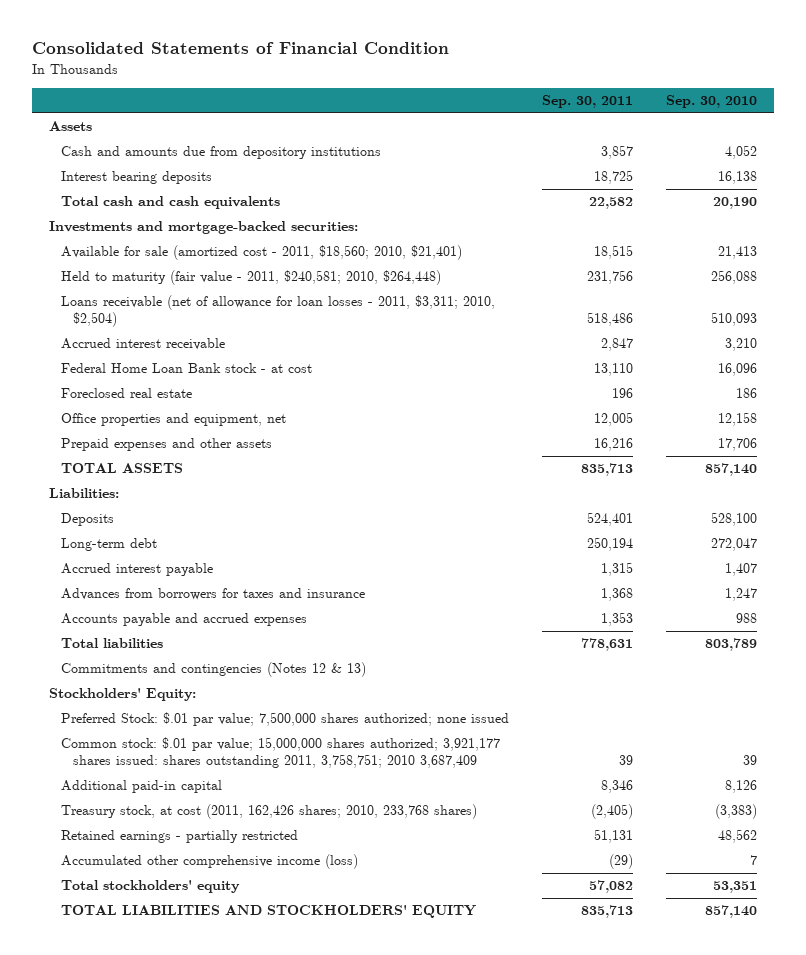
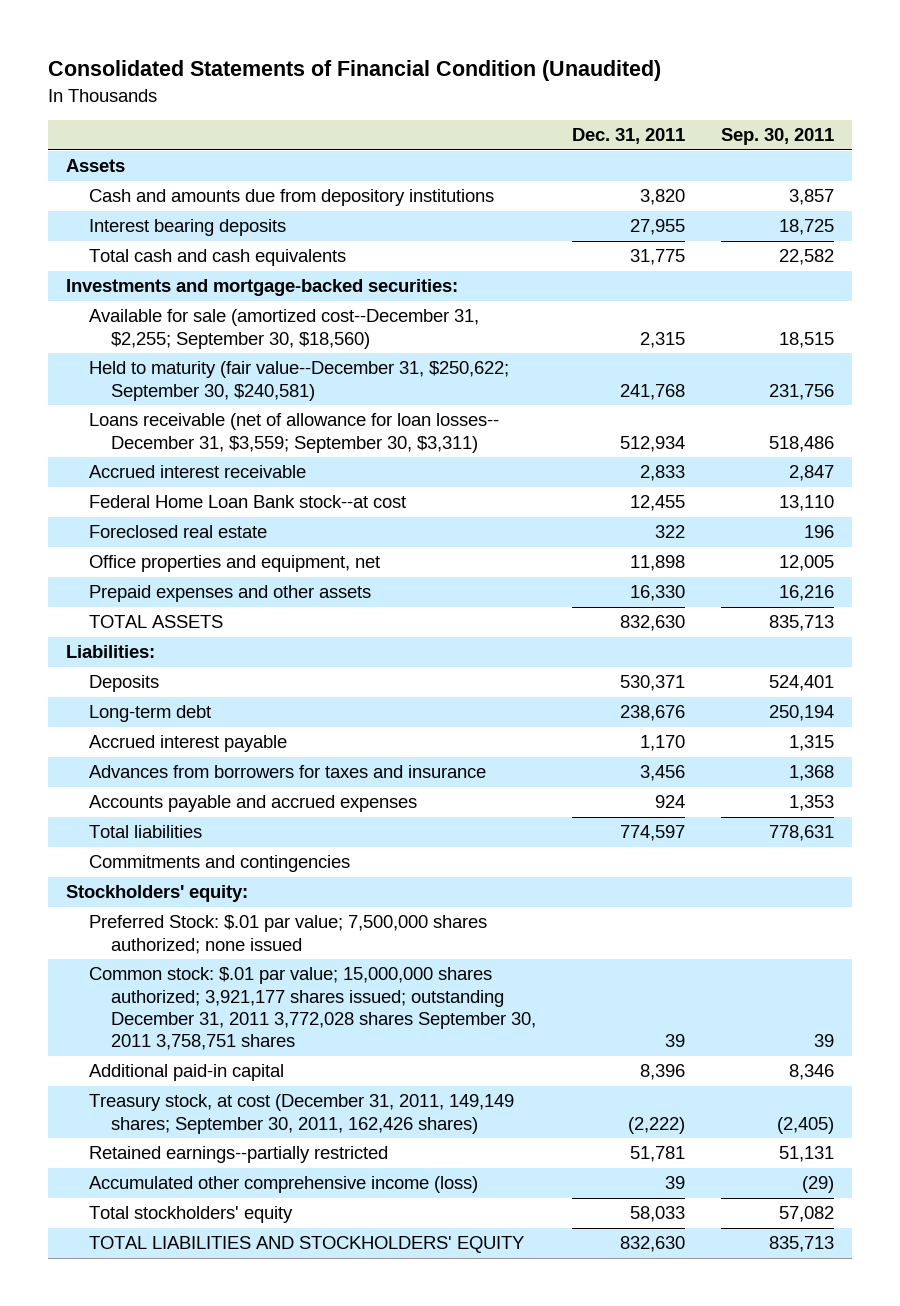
[32,42,450,55] Consolidated Statements of Financial Condition -> [47,60,661,82] Consolidated Statements of Financial Condition (Unaudited)
[666,95,758,109] Sep. 30, 2010 -> none
none -> [572,128,686,145] Dec. 31, 2011
[60,245,462,261] Available for sale (amortized cost - 2011, $18,560; 2010, $21,401) -> [88,309,479,349] Available for sale (amortized cost--December 31, $2,255; September 30, $18,560)
[60,270,441,286] Held to maturity (fair value - 2011, $240,581; 2010, $264,448) -> [88,361,509,401] Held to maturity (fair value--December 31, $250,622; September 30, $240,581)
[60,295,495,328] Loans receivable (net of allowance for loan losses - 2011, $3,311; 2010, $2,504) -> [88,413,499,453] Loans receivable (net of allowance for loan losses-- December 31, $3,559; September 30, $3,311)
[60,363,312,374] Federal Home Loan Bank stock - at cost -> [88,495,406,509] Federal Home Loan Bank stock--at cost
[60,662,366,678] Commitments and contingencies (Notes 12 & 13) -> [88,855,350,873] Commitments and contingencies
[48,688,196,702] Stockholders' Equity: -> [65,885,248,903] Stockholders' equity:
[60,737,500,769] Common stock: $.01 par value; 15,000,000 shares authorized; 3,921,177 shares issued: shares outstanding 2011, 3,758,751; 2010 3,687,409 -> [88,967,537,1051] Common stock: $.01 par value; 15,000,000 shares authorized; 3,921,177 shares issued; outstanding December 31, 2011 3,772,028 shares September 30, 2011 3,758,751 shares
[60,804,477,820] Treasury stock, at cost (2011, 162,426 shares; 2010, 233,768 shares) -> [88,1094,514,1134] Treasury stock, at cost (December 31, 2011, 149,149 shares; September 30, 2011, 162,426 shares)
[60,830,298,844] Retained earnings - partially restricted -> [88,1146,388,1164] Retained earnings--partially restricted

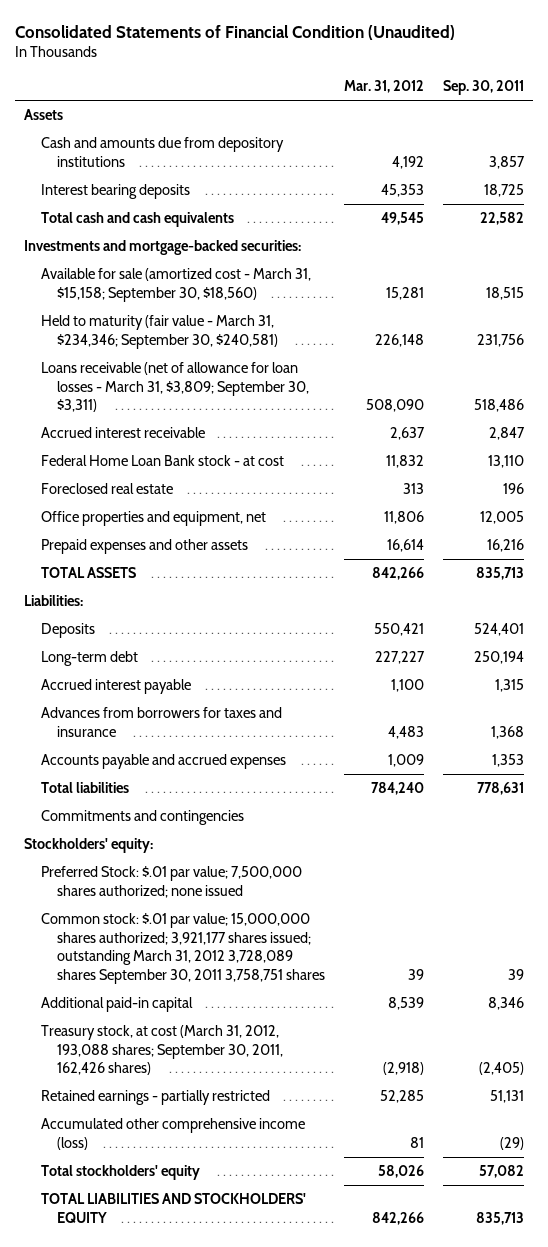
[572,128,686,145] Dec. 31, 2011 -> none
none -> [343,80,424,94] Mar. 31, 2012
[88,309,479,349] Available for sale (amortized cost--December 31, $2,255; September 30, $18,560) -> [40,268,311,302] Available for sale (amortized cost - March 31, $15,158; September 30, $18,560)
[88,361,509,401] Held to maturity (fair value--December 31, $250,622; September 30, $240,581) -> [40,315,278,349] Held to maturity (fair value - March 31, $234,346; September 30, $240,581)
[88,413,499,453] Loans receivable (net of allowance for loan losses-- December 31, $3,559; September 30, $3,311) -> [40,362,309,413] Loans receivable (net of allowance for loan losses - March 31, $3,809; September 30, $3,311)
[88,495,406,509] Federal Home Loan Bank stock--at cost -> [40,455,284,467] Federal Home Loan Bank stock - at cost
[88,967,537,1051] Common stock: $.01 par value; 15,000,000 shares authorized; 3,921,177 shares issued; outstanding December 31, 2011 3,772,028 shares September 30, 2011 3,758,751 shares -> [40,913,325,984] Common stock: $.01 par value; 15,000,000 shares authorized; 3,921,177 shares issued; outstanding March 31, 2012 3,728,089 shares September 30, 2011 3,758,751 shares
[88,1094,514,1134] Treasury stock, at cost (December 31, 2011, 149,149 shares; September 30, 2011, 162,426 shares) -> [40,1025,283,1076] Treasury stock, at cost (March 31, 2012, 193,088 shares; September 30, 2011, 162,426 shares)
[88,1146,388,1164] Retained earnings--partially restricted -> [40,1090,270,1106] Retained earnings - partially restricted

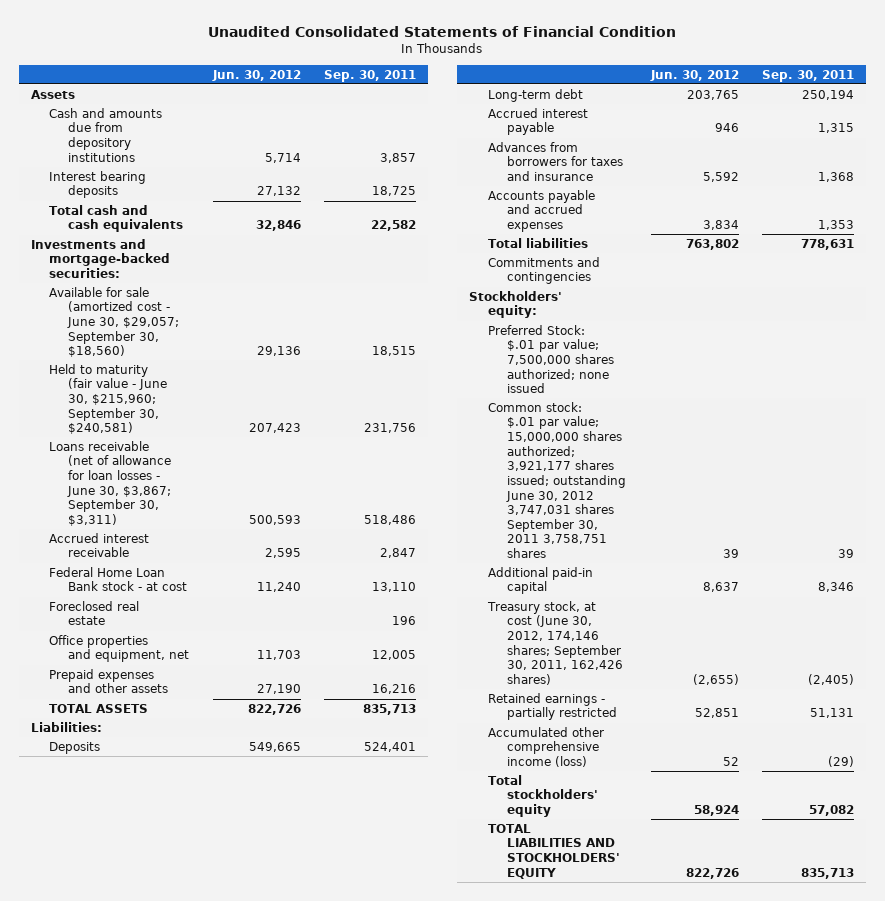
[14,24,455,40] Consolidated Statements of Financial Condition (Unaudited) -> [208,26,677,38] Unaudited Consolidated Statements of Financial Condition
[343,80,424,94] Mar. 31, 2012 -> none
none -> [211,69,301,81] Jun. 30, 2012
[40,268,311,302] Available for sale (amortized cost - March 31, $15,158; September 30, $18,560) -> [49,286,180,358] Available for sale (amortized cost - June 30, $29,057; September 30, $18,560)
[40,315,278,349] Held to maturity (fair value - March 31, $234,346; September 30, $240,581) -> [49,363,168,435] Held to maturity (fair value - June 30, $215,960; September 30, $240,581)
[40,362,309,413] Loans receivable (net of allowance for loan losses - March 31, $3,809; September 30, $3,311) -> [49,440,172,526] Loans receivable (net of allowance for loan losses - June 30, $3,867; September 30, $3,311)
[40,913,325,984] Common stock: $.01 par value; 15,000,000 shares authorized; 3,921,177 shares issued; outstanding March 31, 2012 3,728,089 shares September 30, 2011 3,758,751 shares -> [487,401,626,559] Common stock: $.01 par value; 15,000,000 shares authorized; 3,921,177 shares issued; outstanding June 30, 2012 3,747,031 shares September 30, 2011 3,758,751 shares
[40,1025,283,1076] Treasury stock, at cost (March 31, 2012, 193,088 shares; September 30, 2011, 162,426 shares) -> [486,600,623,685] Treasury stock, at cost (June 30, 2012, 174,146 shares; September 30, 2011, 162,426 shares)

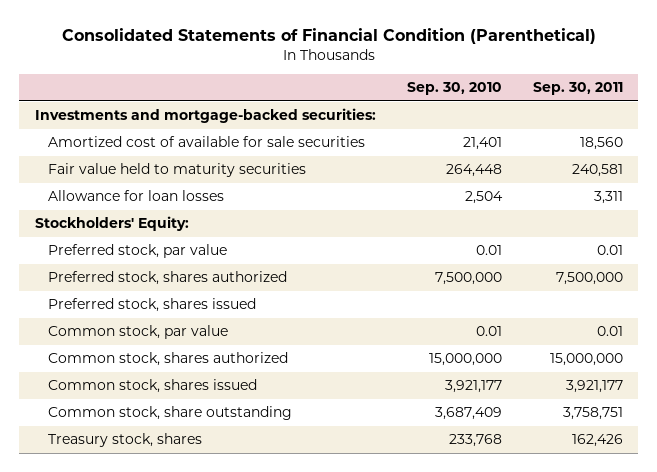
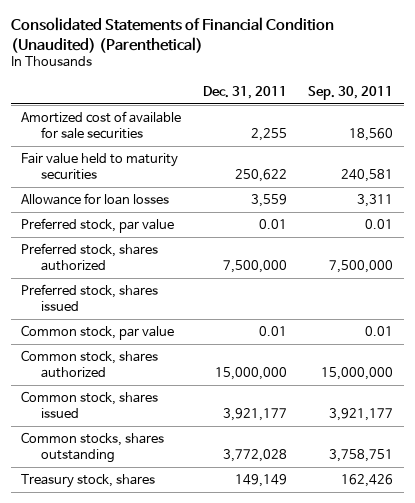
[61,27,596,44] Consolidated Statements of Financial Condition (Parenthetical) -> [10,17,334,53] Consolidated Statements of Financial Condition (Unaudited) (Parenthetical)
[406,82,502,96] Sep. 30, 2010 -> none
none -> [202,85,287,99] Dec. 31, 2011
[34,108,376,124] Investments and mortgage-backed securities: -> none
[34,216,189,232] Stockholders' Equity: -> none
[48,406,293,421] Common stock, share outstanding -> [21,431,165,463] Common stocks, shares outstanding

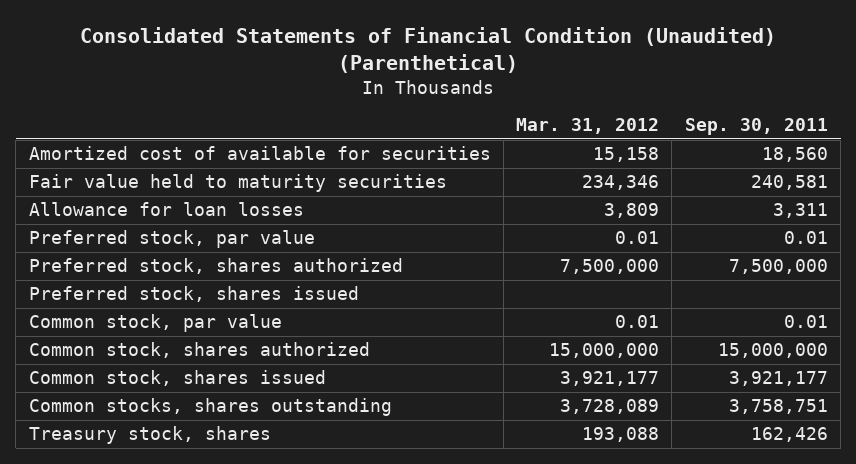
[202,85,287,99] Dec. 31, 2011 -> none
none -> [516,118,660,135] Mar. 31, 2012
[21,110,182,139] Amortized cost of available for sale securities -> [28,146,491,161] Amortized cost of available for securities

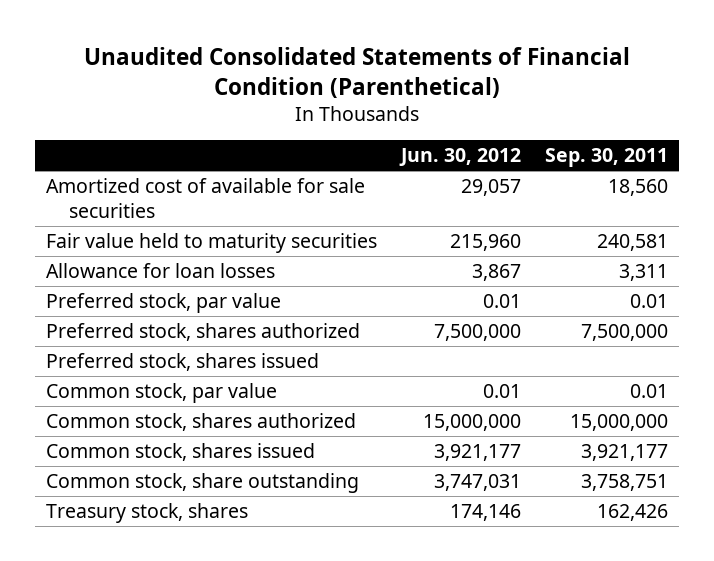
[80,26,777,74] Consolidated Statements of Financial Condition (Unaudited) (Parenthetical) -> [84,46,631,98] Unaudited Consolidated Statements of Financial Condition (Parenthetical)
[516,118,660,135] Mar. 31, 2012 -> none
none -> [399,148,522,167] Jun. 30, 2012
[28,146,491,161] Amortized cost of available for securities -> [46,178,366,219] Amortized cost of available for sale securities
[28,398,392,417] Common stocks, shares outstanding -> [46,473,360,494] Common stock, share outstanding

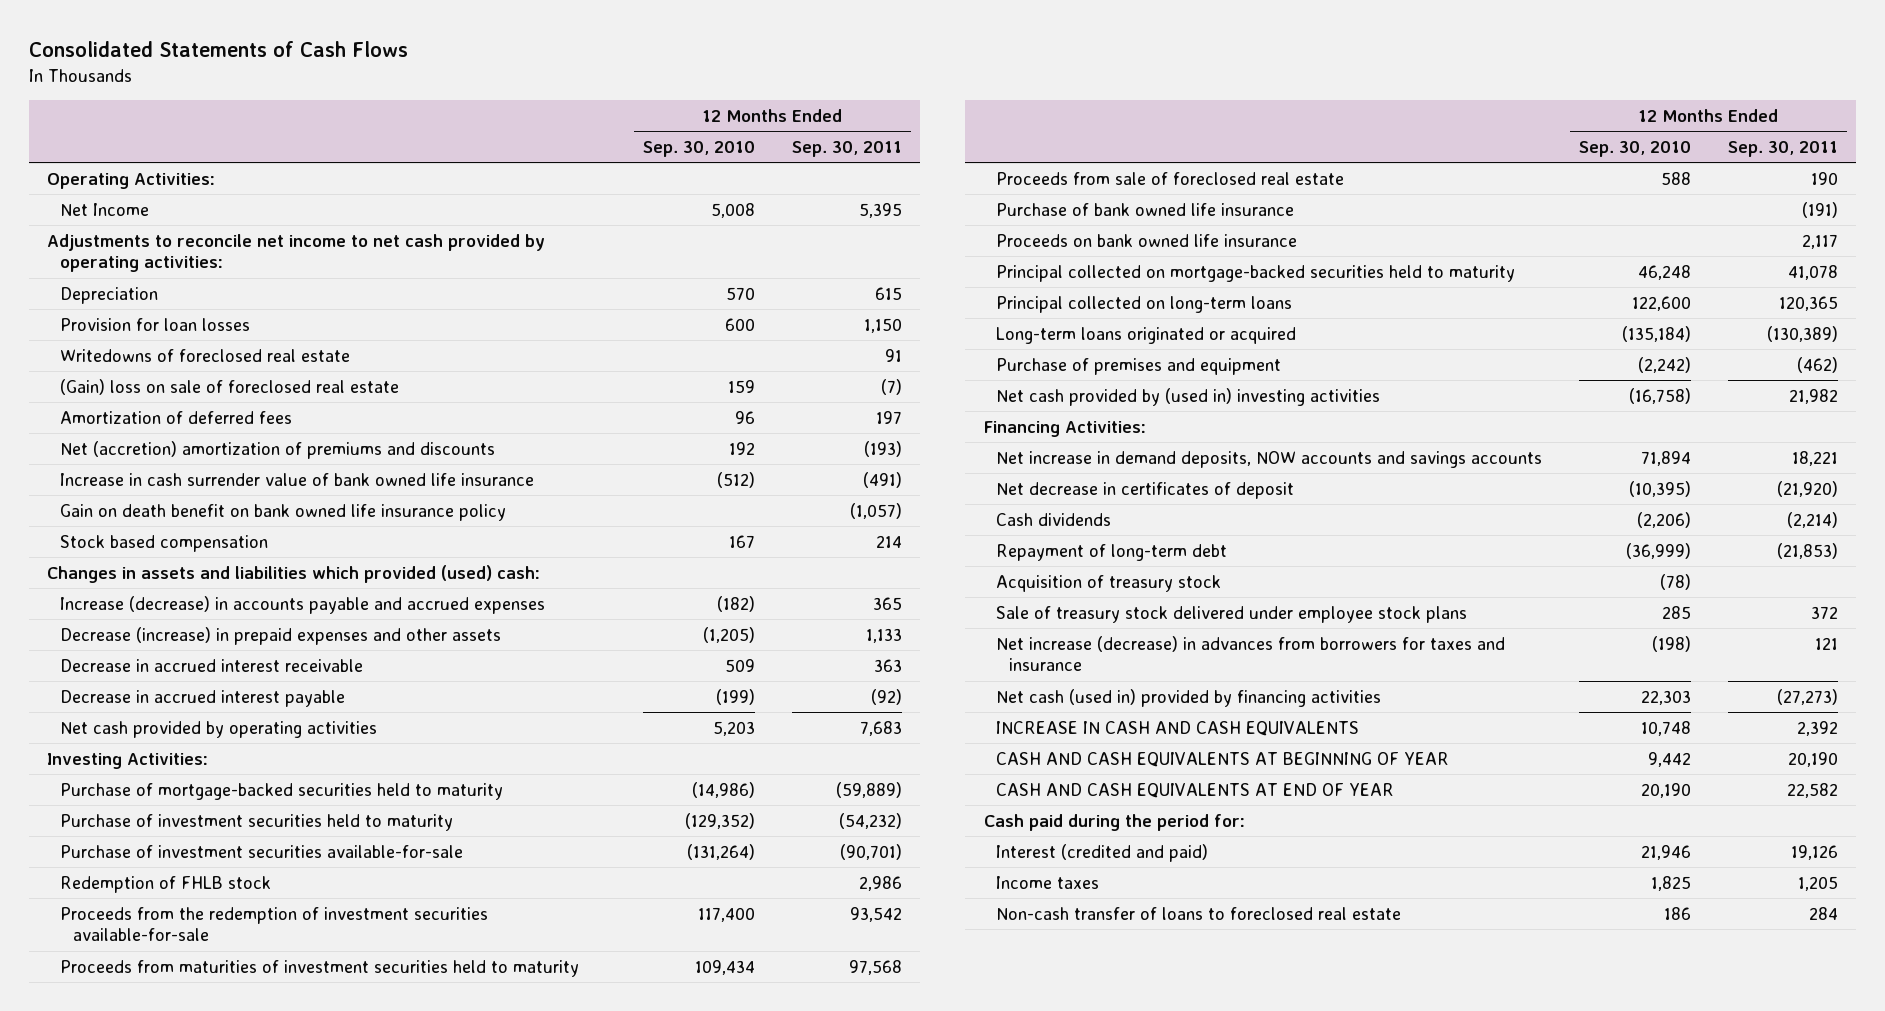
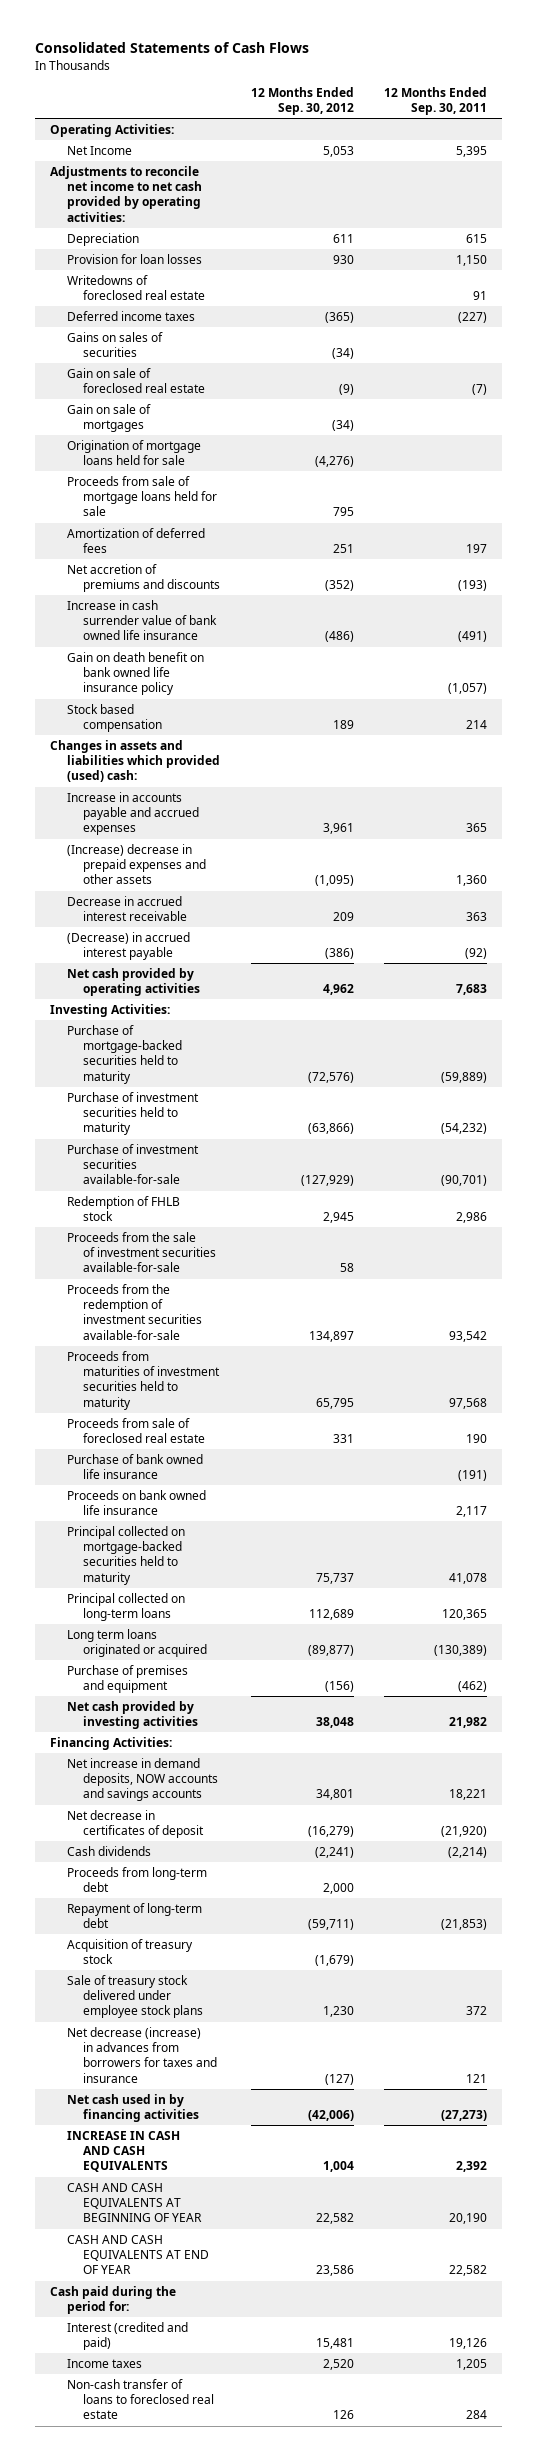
[642,140,755,157] Sep. 30, 2010 -> none
none -> [250,86,354,115] 12 Months Ended Sep. 30, 2012
none -> [66,310,195,321] Deferred income taxes
none -> [66,331,163,358] Gains on sales of securities
[60,378,400,395] (Gain) loss on sale of foreclosed real estate -> [66,367,206,394] Gain on sale of foreclosed real estate
none -> [66,403,151,433] Gain on sale of mortgages
none -> [66,439,201,466] Origination of mortgage loans held for sale
none -> [66,475,218,517] Proceeds from sale of mortgage loans held for sale
[60,440,496,459] Net (accretion) amortization of premiums and discounts -> [66,563,221,593] Net accretion of premiums and discounts
[60,595,546,614] Increase (decrease) in accounts payable and accrued expenses -> [66,791,200,836] Increase in accounts payable and accrued expenses
[60,626,502,645] Decrease (increase) in prepaid expenses and other assets -> [66,843,207,885] (Increase) decrease in prepaid expenses and other assets
[865,627,902,643] 1,133 -> [456,875,488,887] 1,360
[60,689,346,707] Decrease in accrued interest payable -> [66,931,190,961] (Decrease) in accrued interest payable
none -> [66,1231,217,1273] Proceeds from the sale of investment securities available-for-sale
[996,326,1297,344] Long-term loans originated or acquired -> [66,1628,208,1658] Long term loans originated or acquired
[996,387,1381,406] Net cash provided by (used in) investing activities -> [66,1700,199,1730] Net cash provided by investing activities
none -> [66,1866,207,1893] Proceeds from long-term debt
[996,635,1506,672] Net increase (decrease) in advances from borrowers for taxes and insurance -> [66,2026,218,2083] Net decrease (increase) in advances from borrowers for taxes and insurance
[996,688,1382,707] Net cash (used in) provided by financing activities -> [66,2093,200,2123] Net cash used in by financing activities

